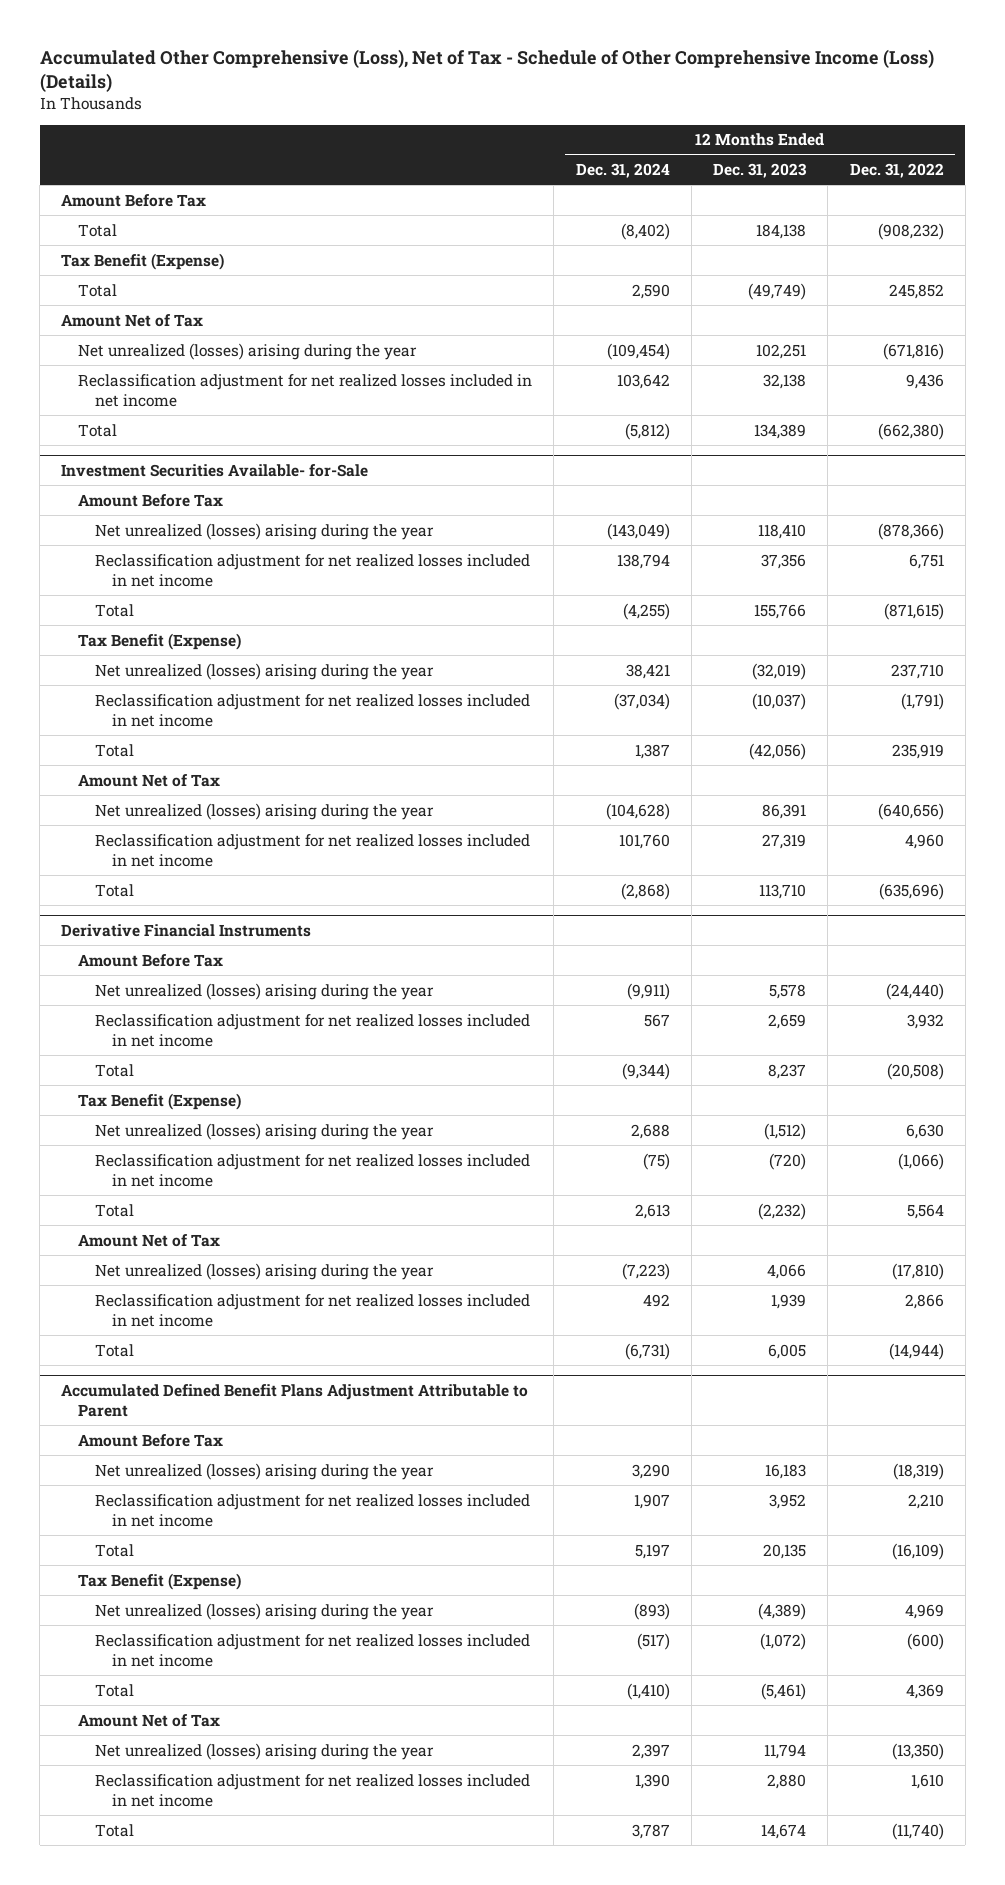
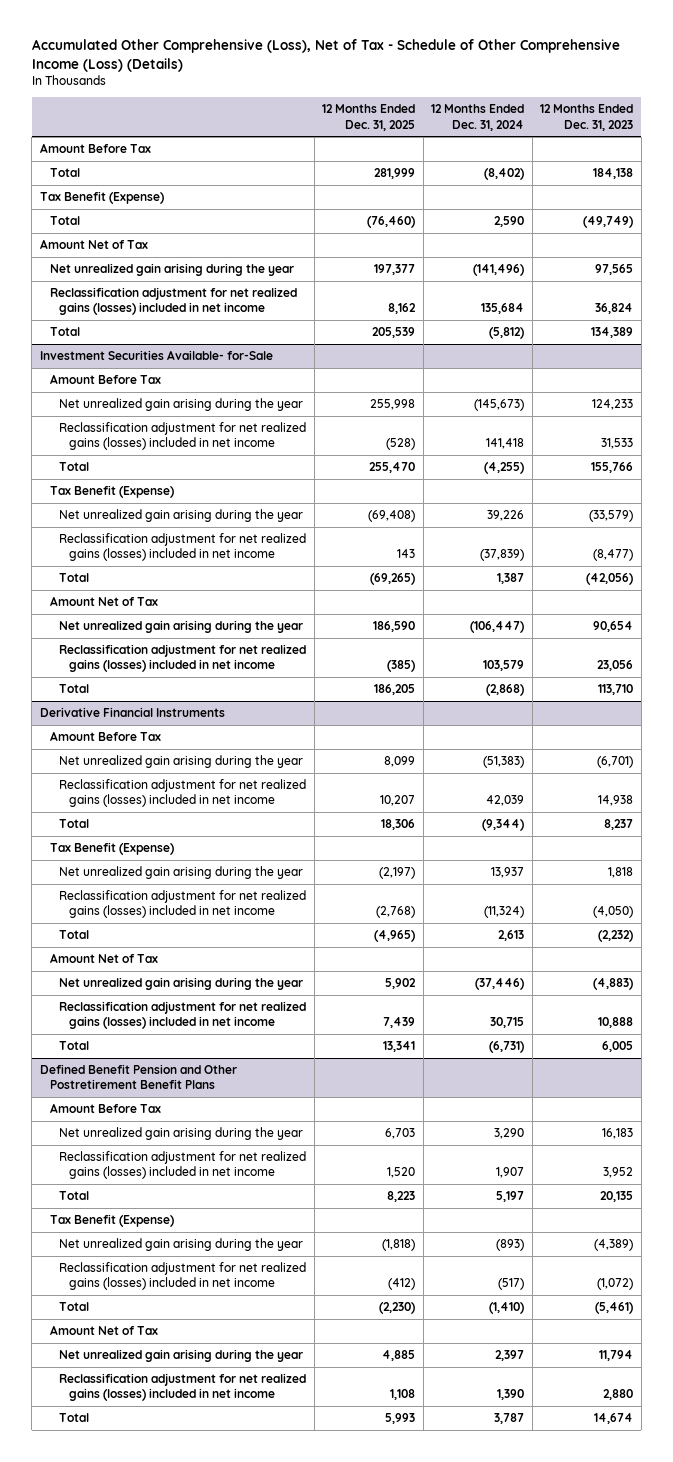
[849,163,944,179] Dec. 31, 2022 -> none
none -> [322,104,416,131] 12 Months Ended Dec. 31, 2025
[78,342,418,360] Net unrealized (losses) arising during the year -> [49,263,294,277] Net unrealized gain arising during the year
[606,342,670,360] (109,454) -> [473,264,525,277] (141,496)
[756,343,807,359] 102,251 -> [595,264,634,276] 97,565
[78,373,533,407] Reclassification adjustment for net realized losses included in net income -> [49,287,297,316] Reclassification adjustment for net realized gains (losses) included in net income
[616,373,670,389] 103,642 -> [481,303,525,315] 135,684
[763,373,807,389] 32,138 -> [595,303,634,315] 36,824
[94,522,434,540] Net unrealized (losses) arising during the year -> [59,398,304,412] Net unrealized gain arising during the year
[606,522,670,540] (143,049) -> [474,399,525,412] (145,673)
[758,523,807,539] 118,410 -> [592,399,634,411] 124,233
[94,553,530,587] Reclassification adjustment for net realized losses included in net income -> [59,422,307,451] Reclassification adjustment for net realized gains (losses) included in net income
[616,553,670,569] 138,794 -> [486,438,525,450] 141,418
[761,553,807,569] 37,356 -> [601,438,634,450] 31,533
[94,662,434,680] Net unrealized (losses) arising during the year -> [59,509,304,523] Net unrealized gain arising during the year
[625,663,670,679] 38,421 -> [487,510,525,522] 39,226
[752,662,807,680] (32,019) -> [589,510,634,523] (33,579)
[94,693,530,727] Reclassification adjustment for net realized losses included in net income -> [59,533,307,562] Reclassification adjustment for net realized gains (losses) included in net income
[613,692,670,710] (37,034) -> [480,549,525,562] (37,839)
[752,692,807,710] (10,037) -> [593,549,634,562] (8,477)
[94,802,434,820] Net unrealized (losses) arising during the year -> [59,620,304,634] Net unrealized gain arising during the year
[605,802,670,820] (104,628) -> [470,621,525,634] (106,447)
[762,803,807,819] 86,391 -> [593,621,634,633] 90,654
[94,833,530,867] Reclassification adjustment for net realized losses included in net income -> [59,644,307,673] Reclassification adjustment for net realized gains (losses) included in net income
[618,833,670,849] 101,760 -> [483,660,525,672] 103,579
[762,833,807,849] 27,319 -> [597,660,634,672] 23,056
[94,982,434,1000] Net unrealized (losses) arising during the year -> [59,755,304,769] Net unrealized gain arising during the year
[626,982,670,1000] (9,911) -> [483,756,525,769] (51,383)
[769,983,807,999] 5,578 -> [597,756,634,769] (6,701)
[94,1013,530,1047] Reclassification adjustment for net realized losses included in net income -> [59,779,307,808] Reclassification adjustment for net realized gains (losses) included in net income
[643,1013,670,1027] 567 -> [486,795,525,807] 42,039
[768,1013,807,1029] 2,659 -> [598,795,634,807] 14,938
[94,1122,434,1140] Net unrealized (losses) arising during the year -> [59,866,304,880] Net unrealized gain arising during the year
[630,1123,670,1139] 2,688 -> [491,867,525,879] 13,937
[764,1122,807,1140] (1,512) -> [608,867,634,879] 1,818
[94,1153,530,1187] Reclassification adjustment for net realized losses included in net income -> [59,890,307,919] Reclassification adjustment for net realized gains (losses) included in net income
[642,1152,670,1170] (75) -> [484,906,525,919] (11,324)
[769,1152,807,1170] (720) -> [593,906,634,919] (4,050)
[94,1262,434,1280] Net unrealized (losses) arising during the year -> [59,977,304,991] Net unrealized gain arising during the year
[621,1262,670,1280] (7,223) -> [475,978,525,991] (37,446)
[767,1263,807,1279] 4,066 -> [593,978,634,991] (4,883)
[94,1293,530,1327] Reclassification adjustment for net realized losses included in net income -> [59,1001,307,1030] Reclassification adjustment for net realized gains (losses) included in net income
[642,1293,670,1307] 492 -> [490,1017,525,1029] 30,715
[771,1293,807,1309] 1,939 -> [598,1017,634,1029] 10,888
[61,1383,529,1417] Accumulated Defined Benefit Plans Adjustment Attributable to Parent -> [39,1064,237,1090] Defined Benefit Pension and Other Postretirement Benefit Plans
[94,1462,434,1480] Net unrealized (losses) arising during the year -> [59,1127,304,1141] Net unrealized gain arising during the year
[94,1493,530,1527] Reclassification adjustment for net realized losses included in net income -> [59,1151,307,1180] Reclassification adjustment for net realized gains (losses) included in net income
[94,1602,434,1620] Net unrealized (losses) arising during the year -> [59,1238,304,1252] Net unrealized gain arising during the year
[94,1633,530,1667] Reclassification adjustment for net realized losses included in net income -> [59,1262,307,1291] Reclassification adjustment for net realized gains (losses) included in net income
[94,1742,434,1760] Net unrealized (losses) arising during the year -> [59,1349,304,1363] Net unrealized gain arising during the year
[94,1773,530,1807] Reclassification adjustment for net realized losses included in net income -> [59,1373,307,1402] Reclassification adjustment for net realized gains (losses) included in net income

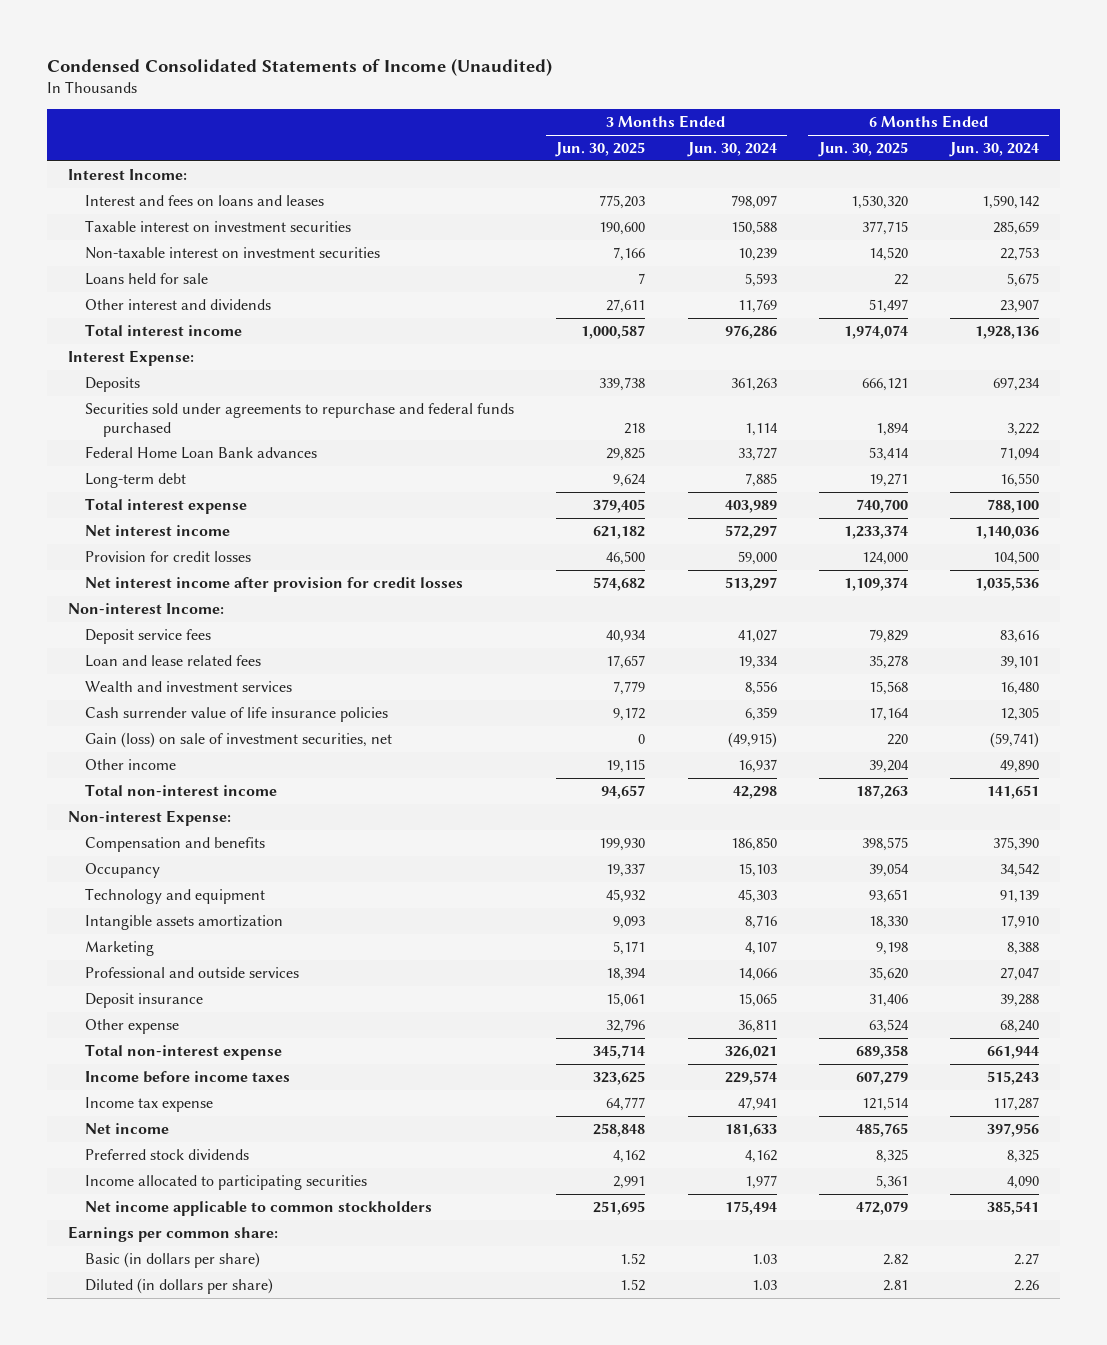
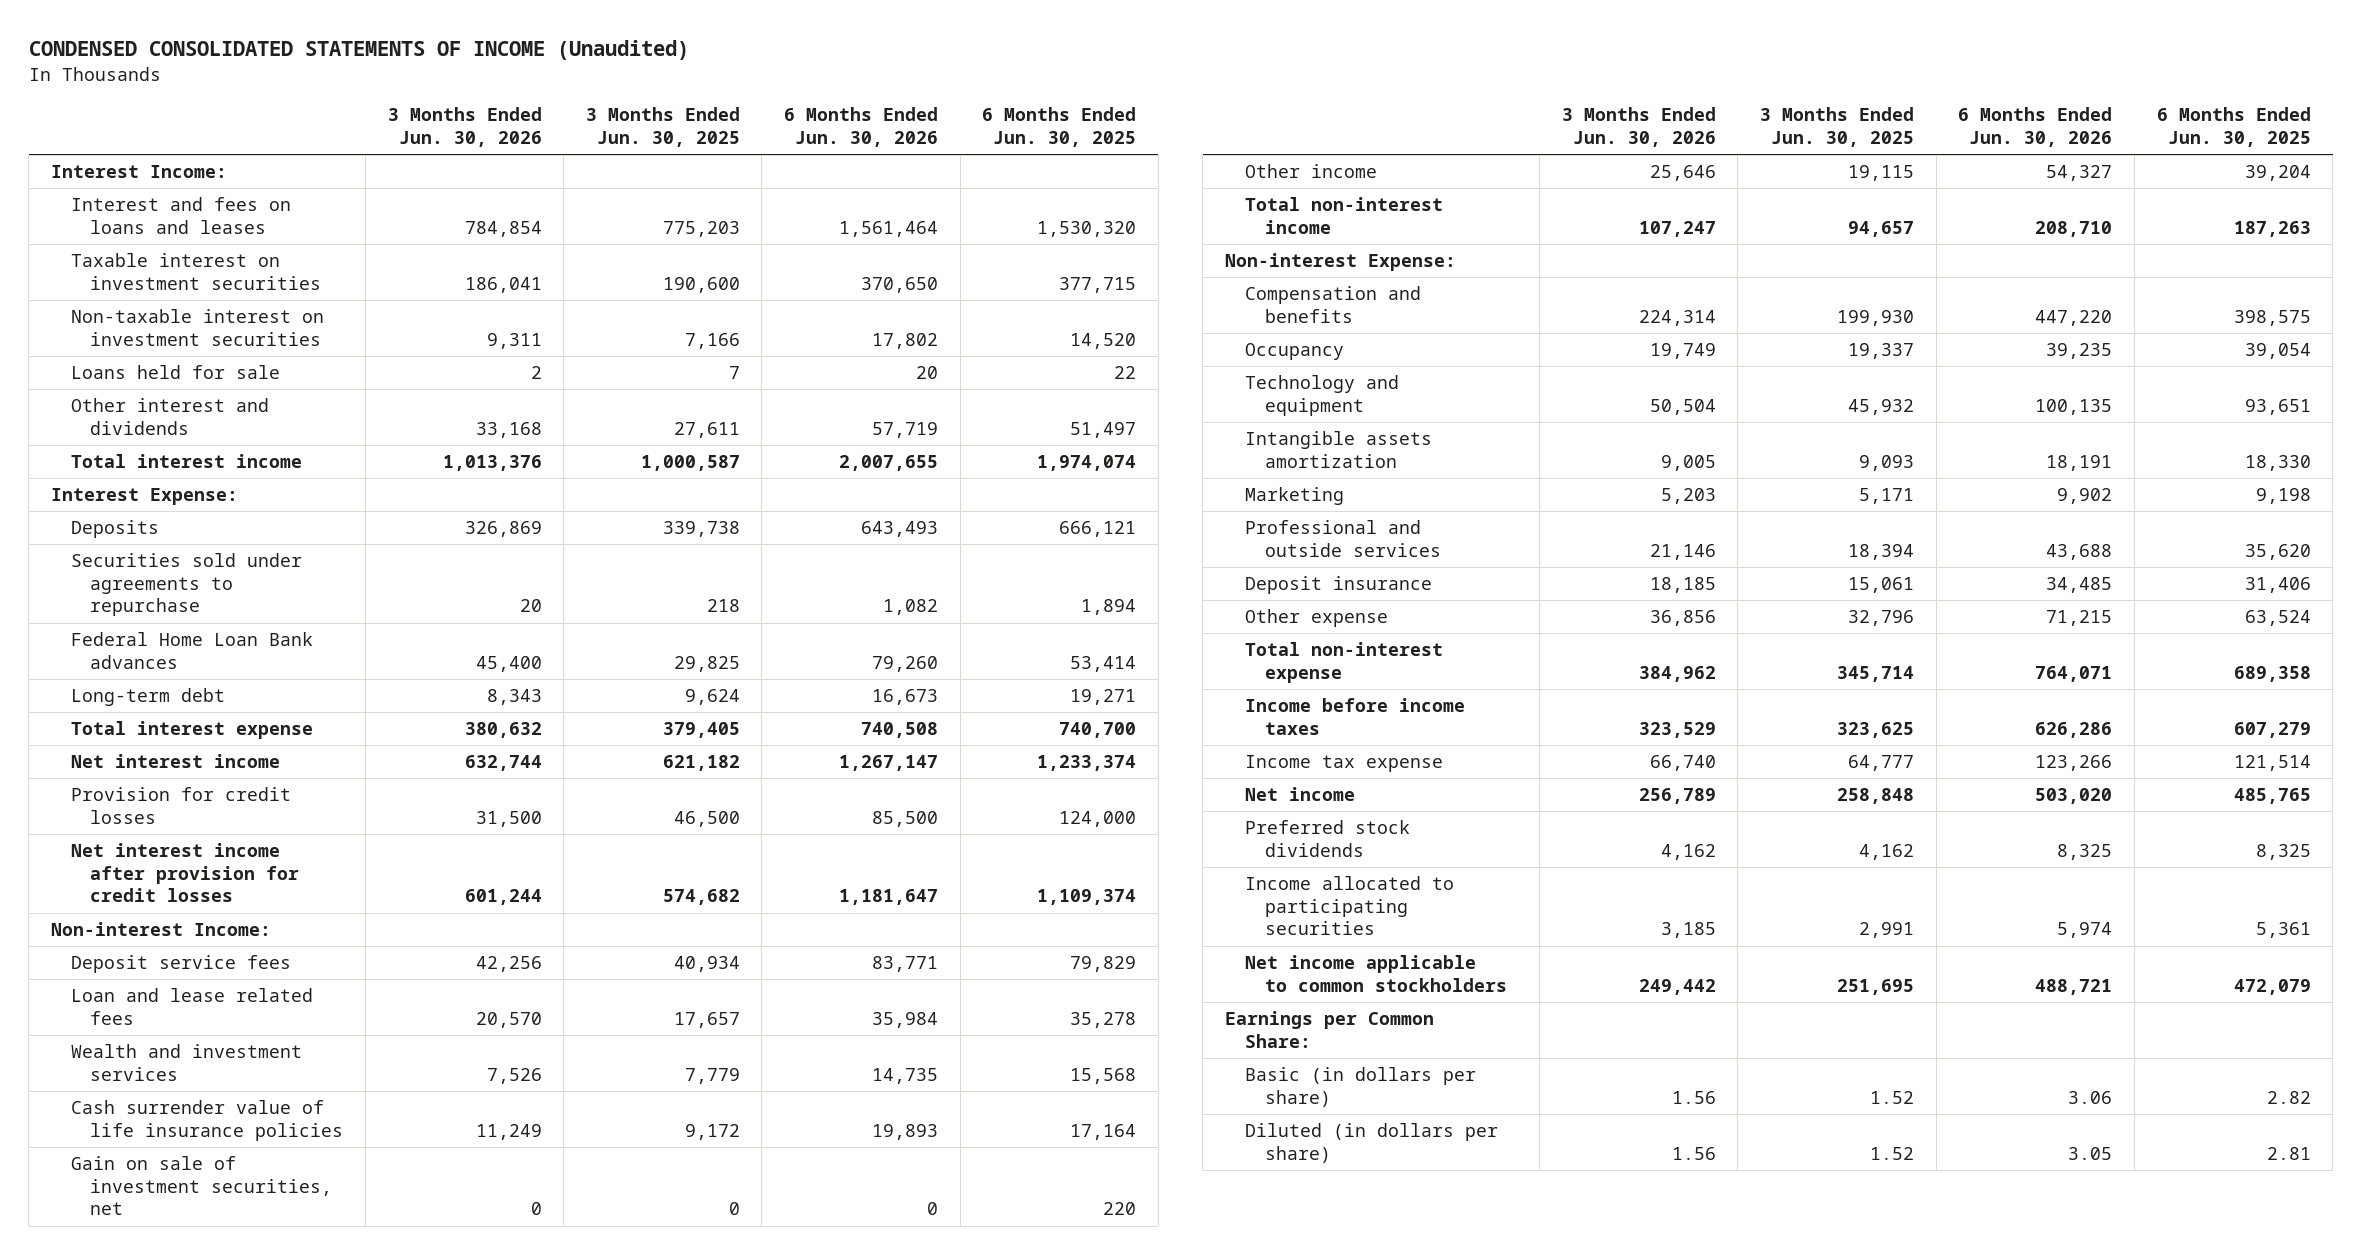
[46,57,552,76] Condensed Consolidated Statements of Income (Unaudited) -> [28,40,689,61] CONDENSED CONSOLIDATED STATEMENTS OF INCOME (Unaudited)
[686,142,777,158] Jun. 30, 2024 -> none
[948,142,1039,158] Jun. 30, 2024 -> none
none -> [387,107,542,148] 3 Months Ended Jun. 30, 2026
none -> [784,107,939,148] 6 Months Ended Jun. 30, 2026
[85,403,515,437] Securities sold under agreements to repurchase and federal funds purchased -> [70,553,302,617] Securities sold under agreements to repurchase
[85,732,393,749] Gain (loss) on sale of investment securities, net -> [70,1156,333,1216] Gain on sale of investment securities, net
[67,1226,278,1243] Earnings per common share: -> [1225,1011,1435,1048] Earnings per Common Share:

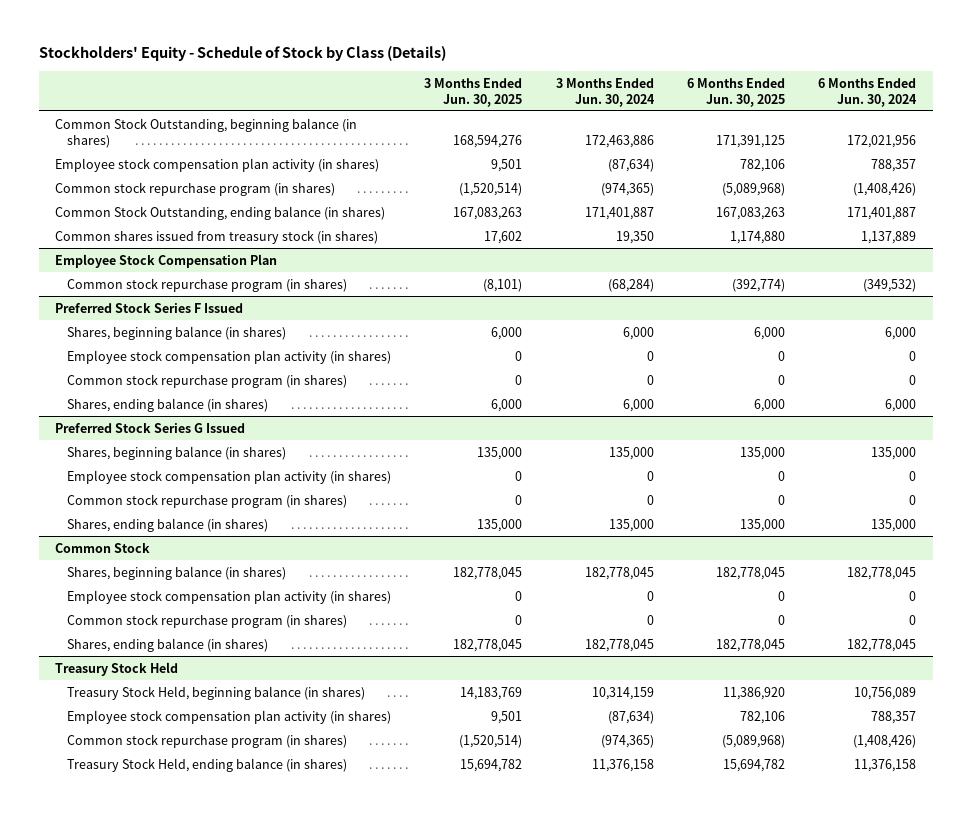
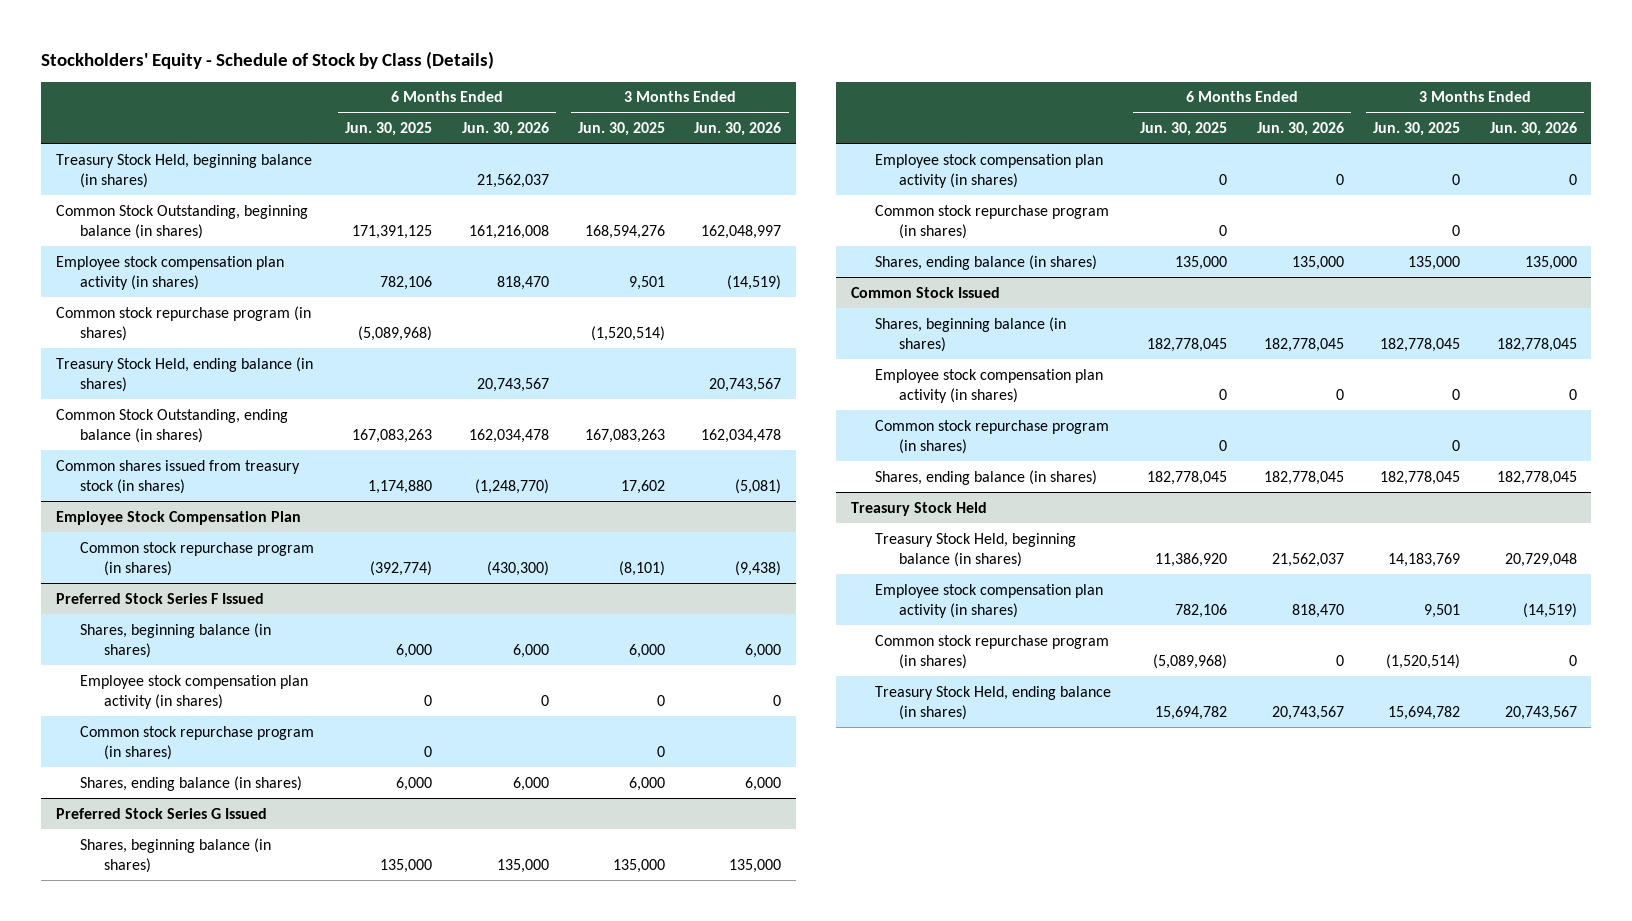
[555,77,655,107] 3 Months Ended Jun. 30, 2024 -> none
[818,77,918,107] 6 Months Ended Jun. 30, 2024 -> none
none -> [461,122,549,137] Jun. 30, 2026
none -> [694,122,782,137] Jun. 30, 2026
none -> [55,153,312,189] Treasury Stock Held, beginning balance (in shares)
none -> [55,356,313,393] Treasury Stock Held, ending balance (in shares)
[55,542,151,553] Common Stock -> [850,286,1000,298] Common Stock Issued

